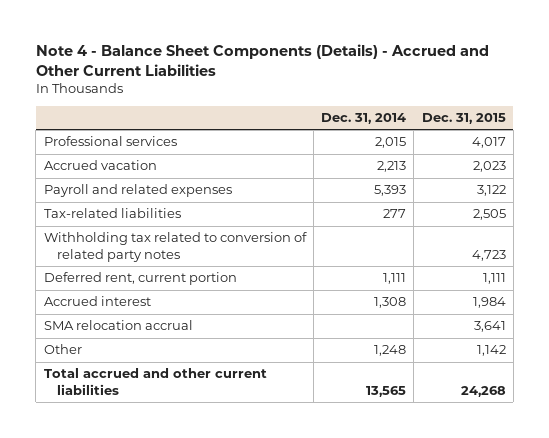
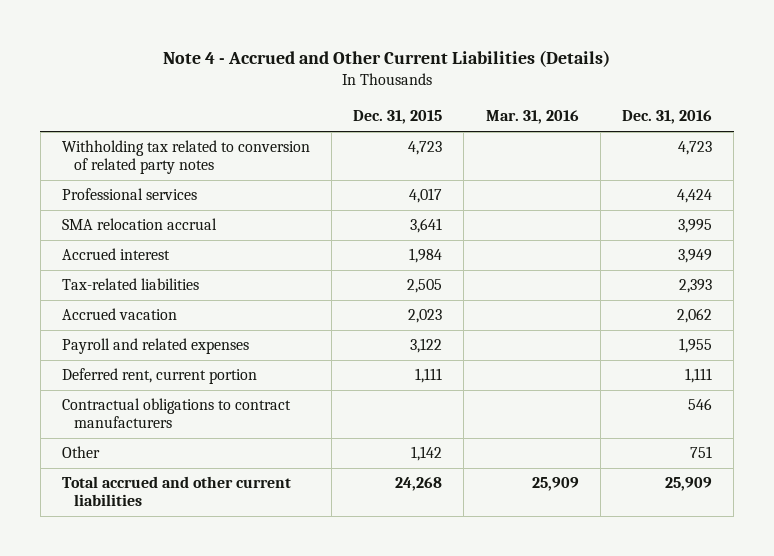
[35,43,489,76] Note 4 - Balance Sheet Components (Details) - Accrued and Other Current Liabilities -> [162,50,610,68] Note 4 - Accrued and Other Current Liabilities (Details)
[321,113,407,125] Dec. 31, 2014 -> none
none -> [485,110,579,125] Mar. 31, 2016
none -> [622,110,713,125] Dec. 31, 2016
[43,232,307,262] Withholding tax related to conversion of related party notes -> [61,140,310,175] Withholding tax related to conversion of related party notes
[43,320,193,331] SMA relocation accrual -> [61,218,217,231] SMA relocation accrual
[43,296,151,307] Accrued interest -> [61,248,170,261] Accrued interest
[43,208,181,219] Tax-related liabilities -> [61,278,199,291] Tax-related liabilities
none -> [61,398,291,429] Contractual obligations to contract manufacturers

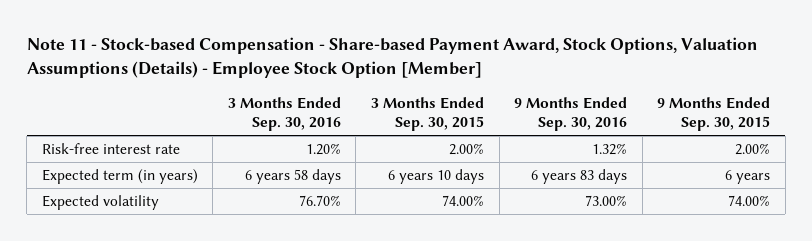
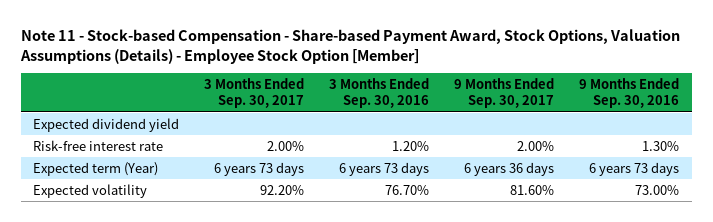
[370,96,484,132] 3 Months Ended Sep. 30, 2015 -> none
[657,96,771,132] 9 Months Ended Sep. 30, 2015 -> none
none -> [204,77,305,109] 3 Months Ended Sep. 30, 2017
none -> [454,77,555,109] 9 Months Ended Sep. 30, 2017
none -> [33,117,180,132] Expected dividend yield
[592,143,628,156] 1.32% -> [642,140,680,151] 1.30%
[41,169,198,185] Expected term (in years) -> [33,161,159,176] Expected term (Year)
[244,169,341,185] 6 years 58 days -> [339,161,430,176] 6 years 73 days
[531,169,628,185] 6 years 83 days -> [589,161,680,176] 6 years 73 days

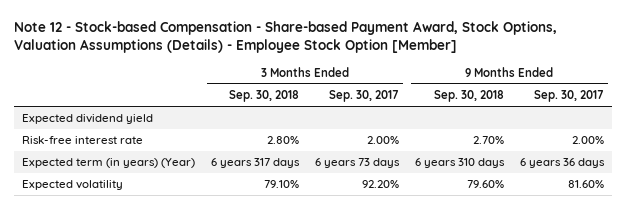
[19,28,680,64] Note 11 - Stock-based Compensation - Share-based Payment Award, Stock Options, Valuation Assumptions (Details) - Employee Stock Option [Member] -> [13,20,557,53] Note 12 - Stock-based Compensation - Share-based Payment Award, Stock Options, Valuation Assumptions (Details) - Employee Stock Option [Member]
[329,77,430,109] 3 Months Ended Sep. 30, 2016 -> none
[579,77,680,109] 9 Months Ended Sep. 30, 2016 -> none
none -> [228,90,299,103] Sep. 30, 2018
none -> [433,90,504,103] Sep. 30, 2018
[33,161,159,176] Expected term (Year) -> [21,158,195,169] Expected term (in years) (Year)

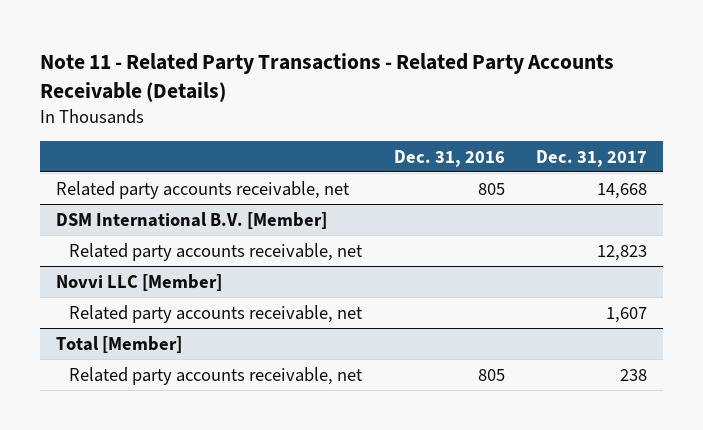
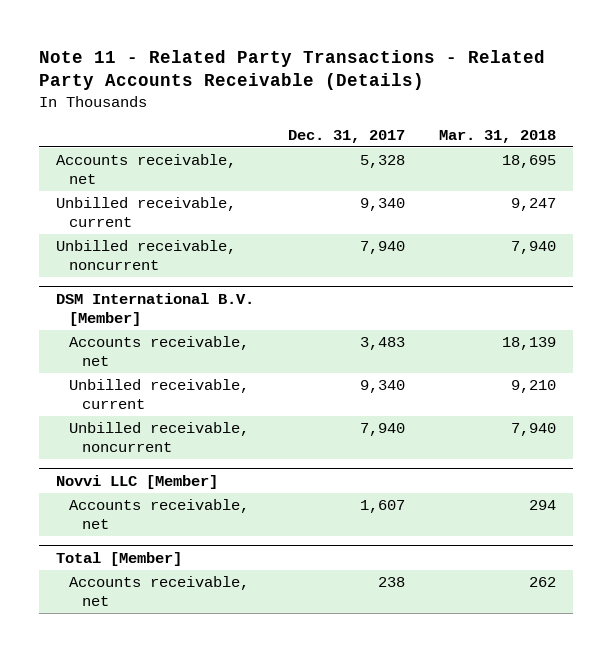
[393,149,505,167] Dec. 31, 2016 -> none
none -> [438,129,556,143] Mar. 31, 2018
[55,180,350,199] Related party accounts receivable, net -> [55,154,236,185] Accounts receivable, net
[597,182,648,199] 14,668 -> [359,155,405,169] 5,328
none -> [55,197,236,228] Unbilled receivable, current
none -> [55,240,236,271] Unbilled receivable, noncurrent
[69,242,364,261] Related party accounts receivable, net -> [68,336,249,367] Accounts receivable, net
[597,244,648,261] 12,823 -> [359,337,405,351] 3,483
none -> [68,379,249,410] Unbilled receivable, current
none -> [68,422,249,453] Unbilled receivable, noncurrent
[69,304,364,323] Related party accounts receivable, net -> [68,499,249,530] Accounts receivable, net
[69,366,364,385] Related party accounts receivable, net -> [68,576,249,607] Accounts receivable, net

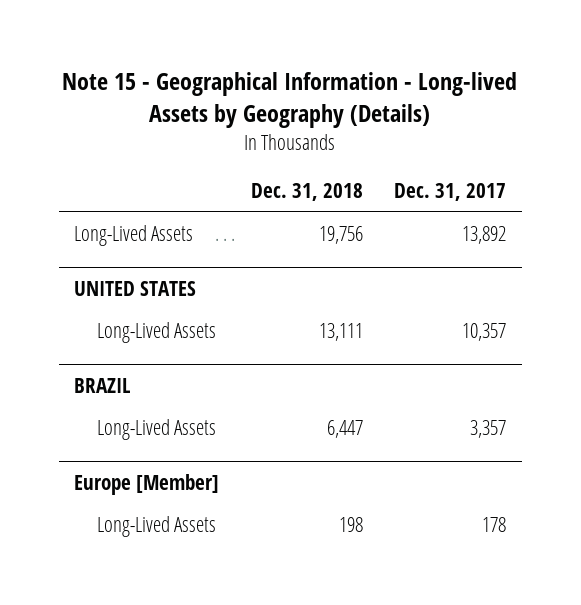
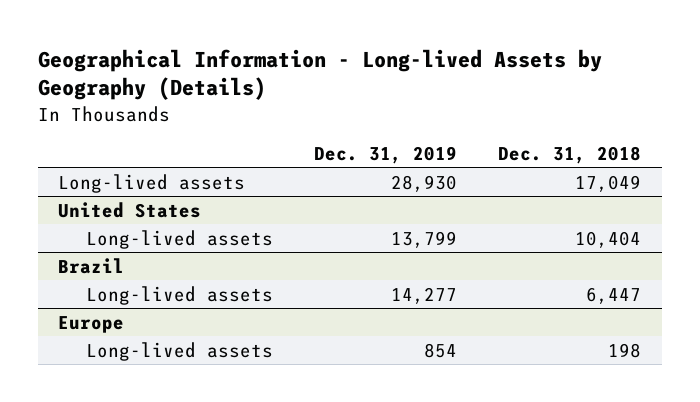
[62,72,518,129] Note 15 - Geographical Information - Long-lived Assets by Geography (Details) -> [37,48,602,101] Geographical Information - Long-lived Assets by Geography (Details)
[394,183,507,202] Dec. 31, 2017 -> none
none -> [314,145,458,164] Dec. 31, 2019
[74,225,194,247] Long-Lived Assets -> [58,173,246,193] Long-lived assets
[318,226,363,245] 19,756 -> [575,174,642,192] 17,049
[74,281,197,297] UNITED STATES -> [58,201,202,218] United States
[97,322,217,344] Long-Lived Assets -> [86,229,274,249] Long-lived assets
[318,323,363,342] 13,111 -> [575,230,642,248] 10,404
[74,378,131,394] BRAZIL -> [58,257,125,274] Brazil
[97,419,217,441] Long-Lived Assets -> [86,285,274,305] Long-lived assets
[74,474,220,496] Europe [Member] -> [58,315,125,333] Europe
[97,516,217,538] Long-Lived Assets -> [86,341,274,361] Long-lived assets

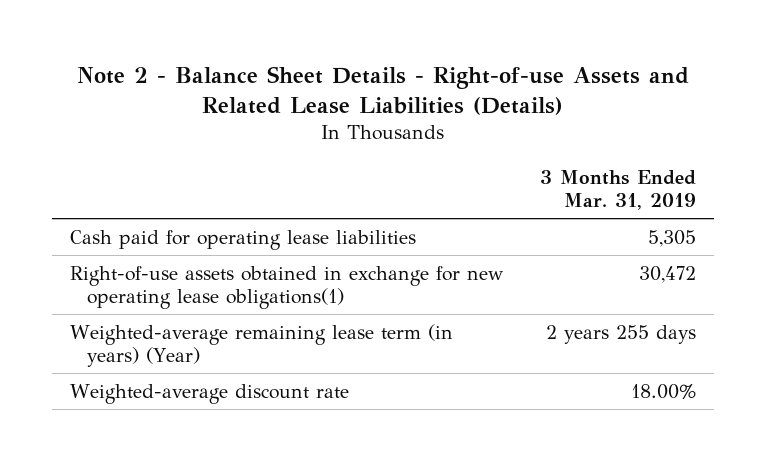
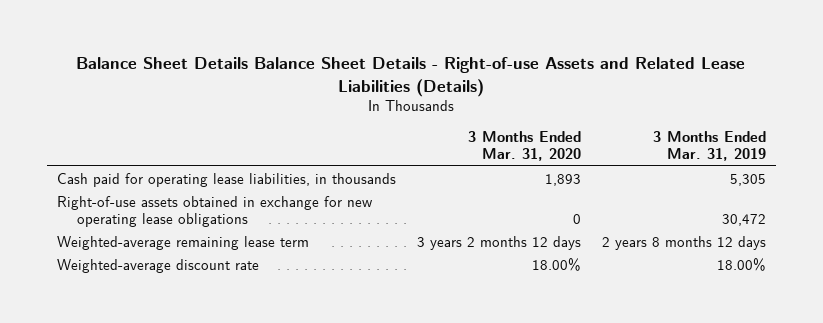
[77,65,690,115] Note 2 - Balance Sheet Details - Right-of-use Assets and Related Lease Liabilities (Details) -> [76,57,746,97] Balance Sheet Details Balance Sheet Details - Right-of-use Assets and Related Lease Liabilities (Details)
none -> [467,131,581,162] 3 Months Ended Mar. 31, 2020
[70,229,417,250] Cash paid for operating lease liabilities -> [57,172,397,187] Cash paid for operating lease liabilities, in thousands
[70,265,505,309] Right-of-use assets obtained in exchange for new operating lease obligations(1) -> [57,195,374,227] Right-of-use assets obtained in exchange for new operating lease obligations
[70,323,454,367] Weighted-average remaining lease term (in years) (Year) -> [57,235,310,250] Weighted-average remaining lease term
[545,324,696,344] 2 years 255 days -> [601,235,766,250] 2 years 8 months 12 days

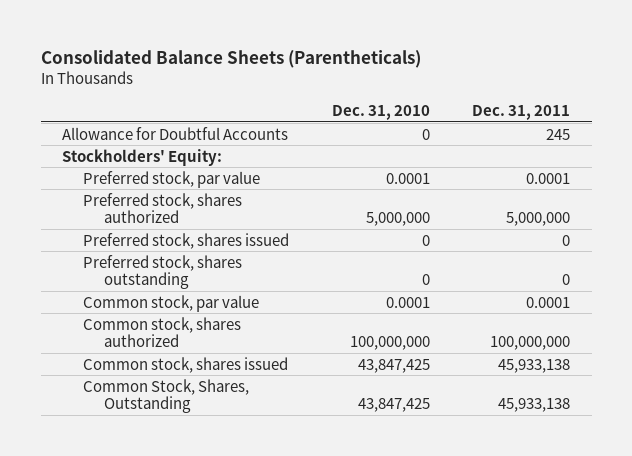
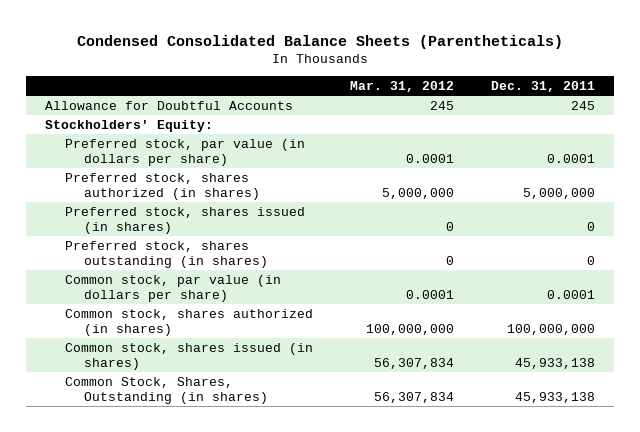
[40,49,421,68] Consolidated Balance Sheets (Parentheticals) -> [77,35,564,50] Condensed Consolidated Balance Sheets (Parentheticals)
[331,104,430,120] Dec. 31, 2010 -> none
none -> [349,80,454,92] Mar. 31, 2012
[83,170,261,188] Preferred stock, par value -> [64,138,305,166] Preferred stock, par value (in dollars per share)
[83,192,243,224] Preferred stock, shares authorized -> [64,172,261,200] Preferred stock, shares authorized (in shares)
[83,232,290,249] Preferred stock, shares issued -> [64,206,305,234] Preferred stock, shares issued (in shares)
[83,254,243,290] Preferred stock, shares outstanding -> [64,240,269,268] Preferred stock, shares outstanding (in shares)
[83,294,260,312] Common stock, par value -> [64,274,281,302] Common stock, par value (in dollars per share)
[83,316,242,348] Common stock, shares authorized -> [64,308,313,336] Common stock, shares authorized (in shares)
[83,356,289,373] Common stock, shares issued -> [64,342,313,370] Common stock, shares issued (in shares)
[83,378,250,414] Common Stock, Shares, Outstanding -> [64,376,269,404] Common Stock, Shares, Outstanding (in shares)

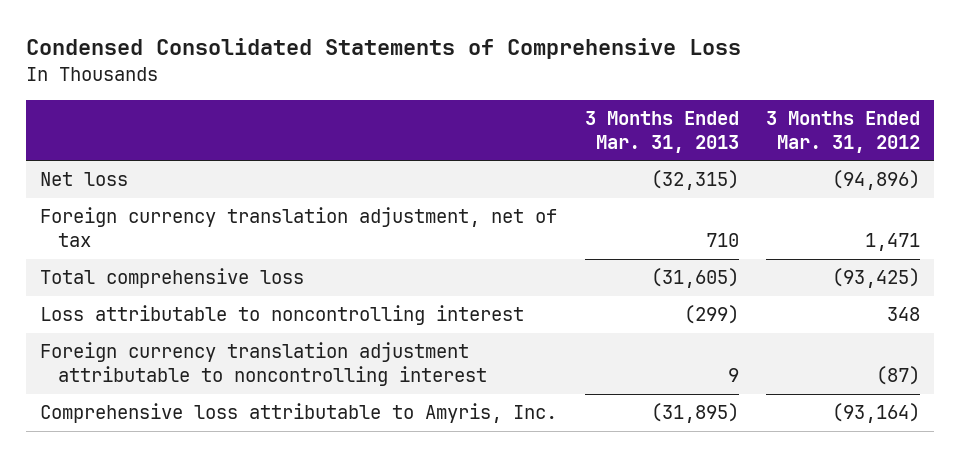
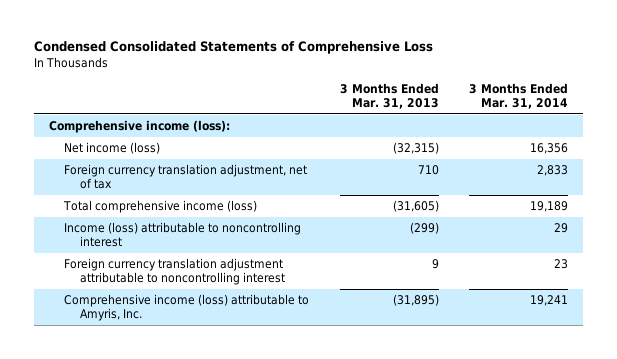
[766,111,921,153] 3 Months Ended Mar. 31, 2012 -> none
none -> [469,82,569,109] 3 Months Ended Mar. 31, 2014
none -> [48,120,230,134] Comprehensive income (loss):
[39,172,128,187] Net loss -> [64,142,161,155] Net income (loss)
[39,268,304,289] Total comprehensive loss -> [63,200,258,214] Total comprehensive income (loss)
[39,305,524,326] Loss attributable to noncontrolling interest -> [64,222,302,248] Income (loss) attributable to noncontrolling interest
[39,403,557,424] Comprehensive loss attributable to Amyris, Inc. -> [64,294,310,322] Comprehensive income (loss) attributable to Amyris, Inc.

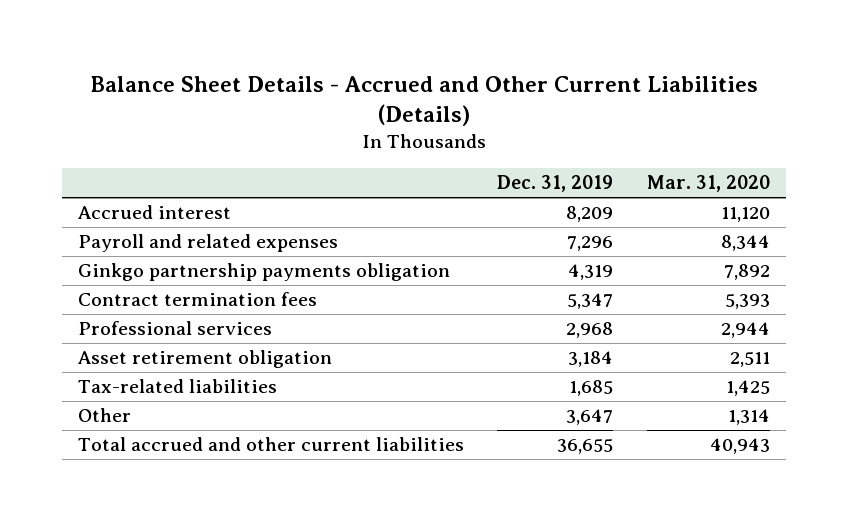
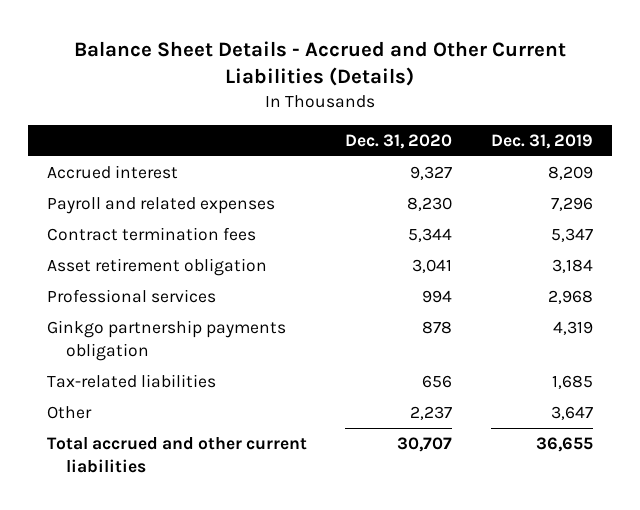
[646,175,770,193] Mar. 31, 2020 -> none
none -> [345,133,453,149] Dec. 31, 2020
[78,321,273,336] Professional services -> [47,289,217,304] Professional services
[78,263,451,282] Ginkgo partnership payments obligation -> [47,320,287,362] Ginkgo partnership payments obligation

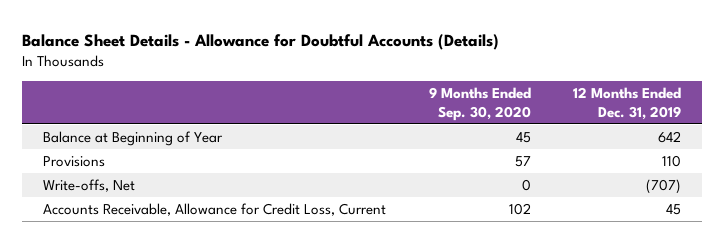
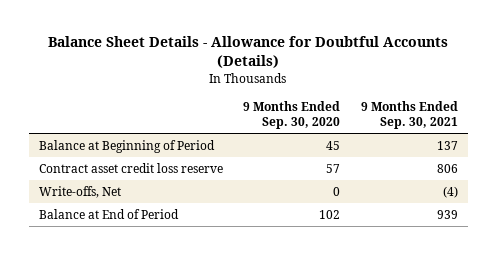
[573,86,682,120] 12 Months Ended Dec. 31, 2019 -> none
none -> [360,100,458,129] 9 Months Ended Sep. 30, 2021
[43,130,224,146] Balance at Beginning of Year -> [38,140,215,154] Balance at Beginning of Period
[43,155,106,167] Provisions -> [38,163,223,174] Contract asset credit loss reserve
[43,202,387,216] Accounts Receivable, Allowance for Credit Loss, Current -> [38,209,179,220] Balance at End of Period

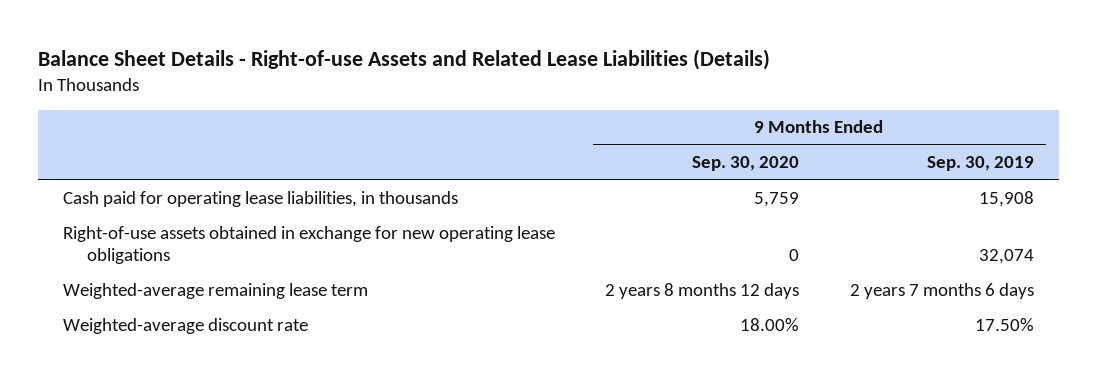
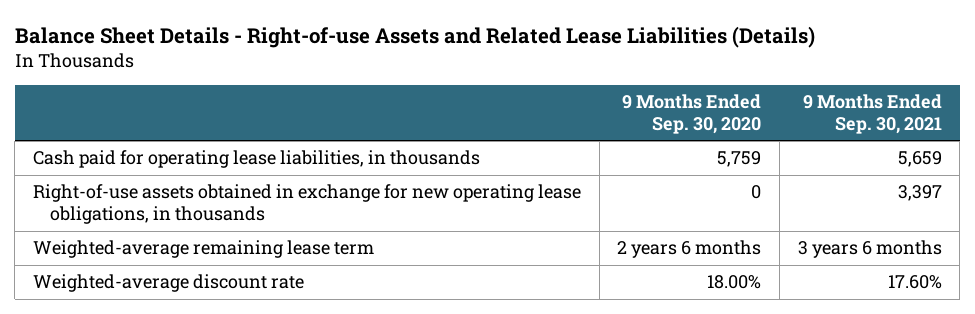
[926,156,1034,172] Sep. 30, 2019 -> none
none -> [802,93,942,134] 9 Months Ended Sep. 30, 2021
[62,226,555,265] Right-of-use assets obtained in exchange for new operating lease obligations -> [32,184,581,225] Right-of-use assets obtained in exchange for new operating lease obligations, in thousands
[605,283,800,300] 2 years 8 months 12 days -> [617,240,762,259] 2 years 6 months

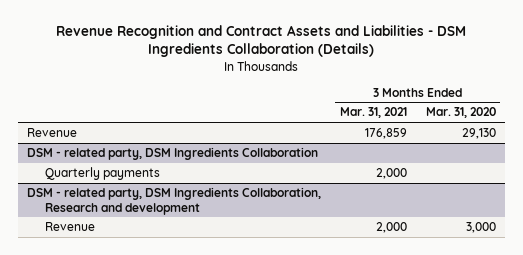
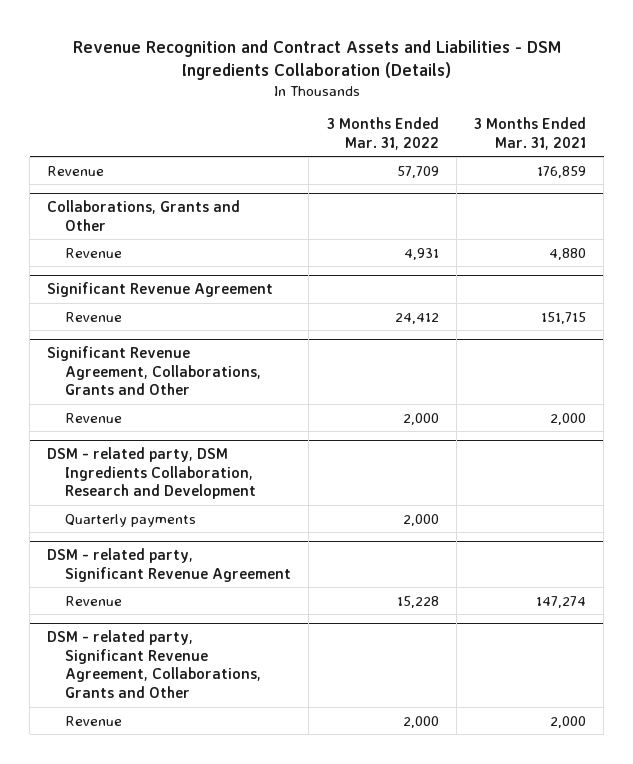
[425,107,496,119] Mar. 31, 2020 -> none
none -> [326,117,439,150] 3 Months Ended Mar. 31, 2022
[27,147,319,161] DSM - related party, DSM Ingredients Collaboration -> none
[44,167,160,181] Quarterly payments -> none
[27,187,322,215] DSM - related party, DSM Ingredients Collaboration, Research and development -> none
none -> [47,200,241,231] Collaborations, Grants and Other
none -> [65,247,123,258] Revenue
none -> [47,282,274,298] Significant Revenue Agreement
none -> [65,311,123,322] Revenue
none -> [47,346,262,396] Significant Revenue Agreement, Collaborations, Grants and Other
none -> [47,447,257,500] DSM - related party, DSM Ingredients Collaboration, Research and Development
none -> [65,513,197,527] Quarterly payments
none -> [47,548,292,582] DSM - related party, Significant Revenue Agreement
none -> [65,595,123,606] Revenue
none -> [47,630,262,698] DSM - related party, Significant Revenue Agreement, Collaborations, Grants and Other
none -> [65,715,123,726] Revenue

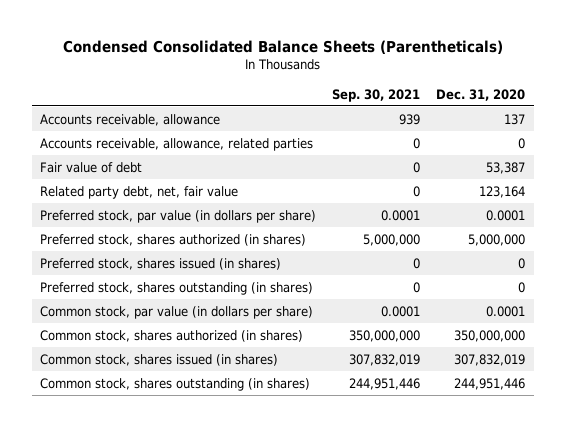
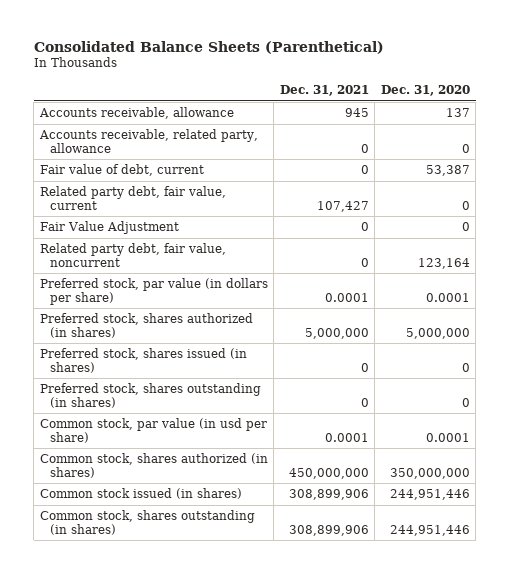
[62,39,503,54] Condensed Consolidated Balance Sheets (Parentheticals) -> [33,40,384,54] Consolidated Balance Sheets (Parenthetical)
[332,88,421,102] Sep. 30, 2021 -> none
none -> [279,84,369,96] Dec. 31, 2021
[39,137,313,151] Accounts receivable, allowance, related parties -> [38,129,258,153] Accounts receivable, related party, allowance
[39,161,142,173] Fair value of debt -> [39,164,204,177] Fair value of debt, current
none -> [39,186,226,210] Related party debt, fair value, current
none -> [39,221,179,235] Fair Value Adjustment
[39,185,238,199] Related party debt, net, fair value -> [39,243,226,267] Related party debt, fair value, noncurrent
[39,305,313,319] Common stock, par value (in dollars per share) -> [39,418,267,443] Common stock, par value (in usd per share)
[39,353,278,366] Common stock, shares issued (in shares) -> [39,488,242,500] Common stock issued (in shares)
[454,353,526,366] 307,832,019 -> [389,489,470,501] 244,951,446

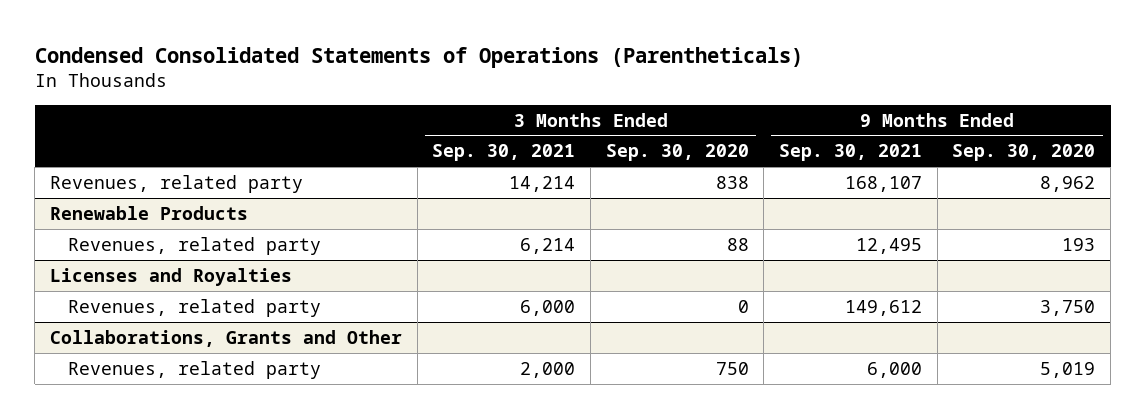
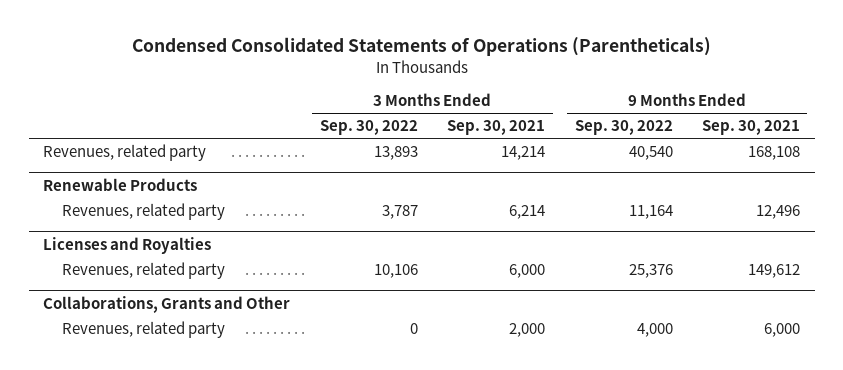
[605,144,749,162] Sep. 30, 2020 -> none
[952,144,1096,162] Sep. 30, 2020 -> none
none -> [319,120,418,136] Sep. 30, 2022
none -> [574,120,673,136] Sep. 30, 2022
[845,175,923,192] 168,107 -> [747,146,800,161] 168,108
[856,237,923,254] 12,495 -> [755,205,800,220] 12,496

